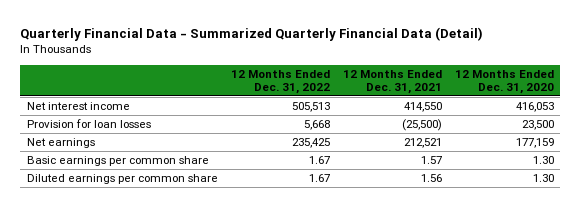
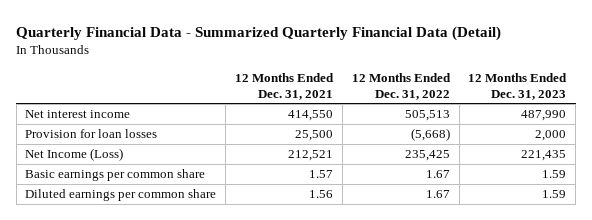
[454,69,554,95] 12 Months Ended Dec. 31, 2020 -> none
none -> [468,73,568,100] 12 Months Ended Dec. 31, 2023
[303,120,330,131] 5,668 -> [410,128,450,142] (5,668)
[401,119,442,132] (25,500) -> [295,130,334,142] 25,500
[26,138,95,149] Net earnings -> [25,148,124,162] Net Income (Loss)

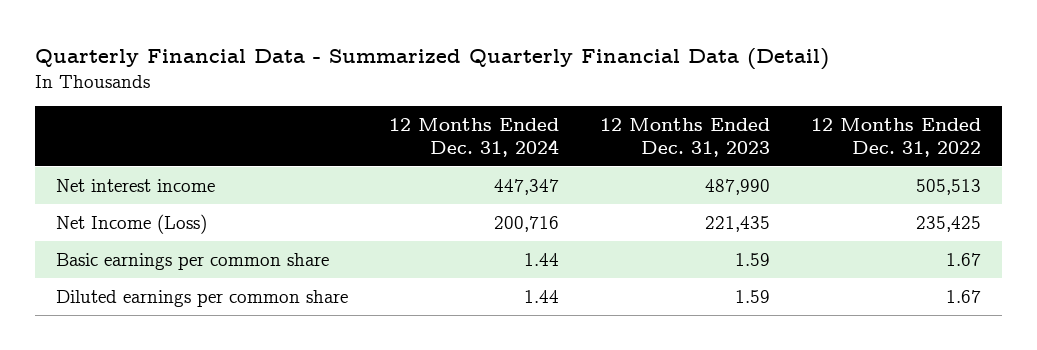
[235,73,335,100] 12 Months Ended Dec. 31, 2021 -> none
none -> [388,118,559,157] 12 Months Ended Dec. 31, 2024
[25,129,158,139] Provision for loan losses -> none

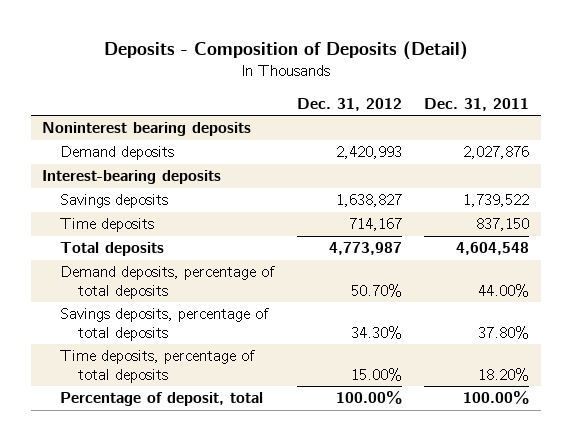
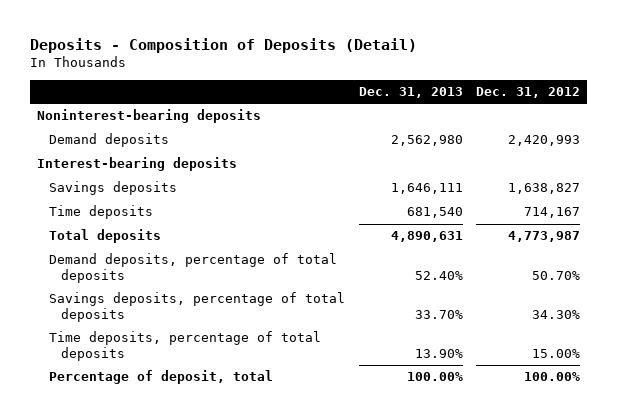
[424,97,530,111] Dec. 31, 2011 -> none
none -> [358,87,463,99] Dec. 31, 2013
[42,122,252,137] Noninterest bearing deposits -> [37,109,262,124] Noninterest-bearing deposits

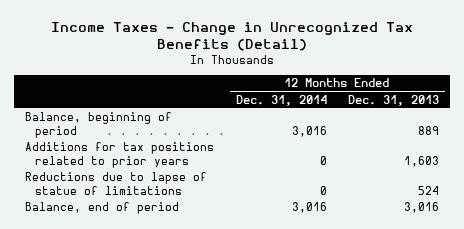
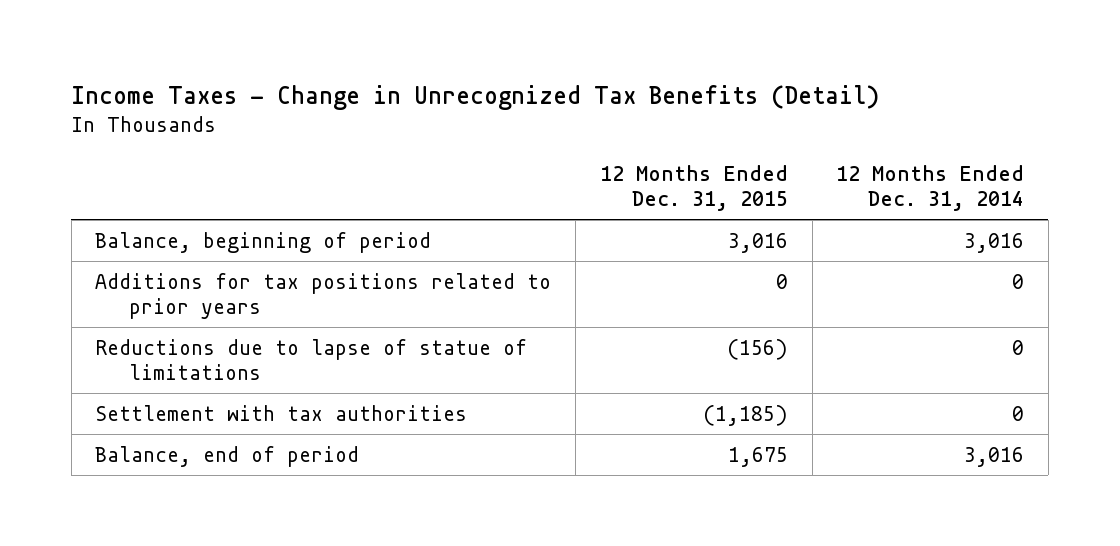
[348,94,440,106] Dec. 31, 2013 -> none
none -> [599,165,788,212] 12 Months Ended Dec. 31, 2015
none -> [95,404,468,421] Settlement with tax authorities

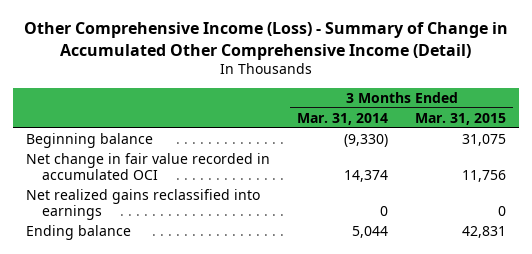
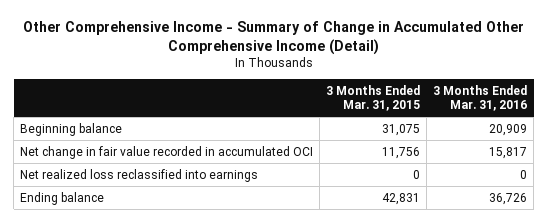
[24,22,509,60] Other Comprehensive Income (Loss) - Summary of Change in Accumulated Other Comprehensive Income (Detail) -> [22,21,524,56] Other Comprehensive Income - Summary of Change in Accumulated Other Comprehensive Income (Detail)
[297,112,389,125] Mar. 31, 2014 -> none
none -> [433,85,528,112] 3 Months Ended Mar. 31, 2016
[26,188,261,220] Net realized gains reclassified into earnings -> [20,168,259,182] Net realized loss reclassified into earnings

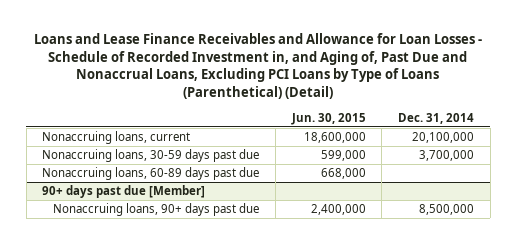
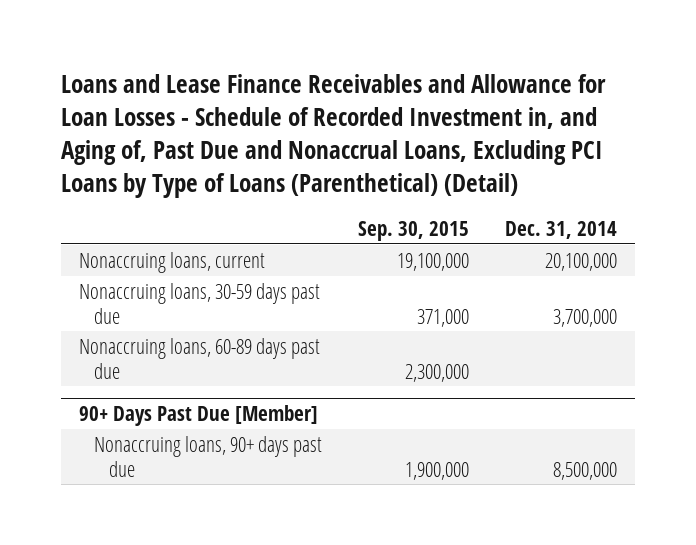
[290,112,366,125] Jun. 30, 2015 -> none
none -> [357,220,469,241] Sep. 30, 2015
[42,185,206,199] 90+ days past due [Member] -> [78,405,318,427] 90+ Days Past Due [Member]

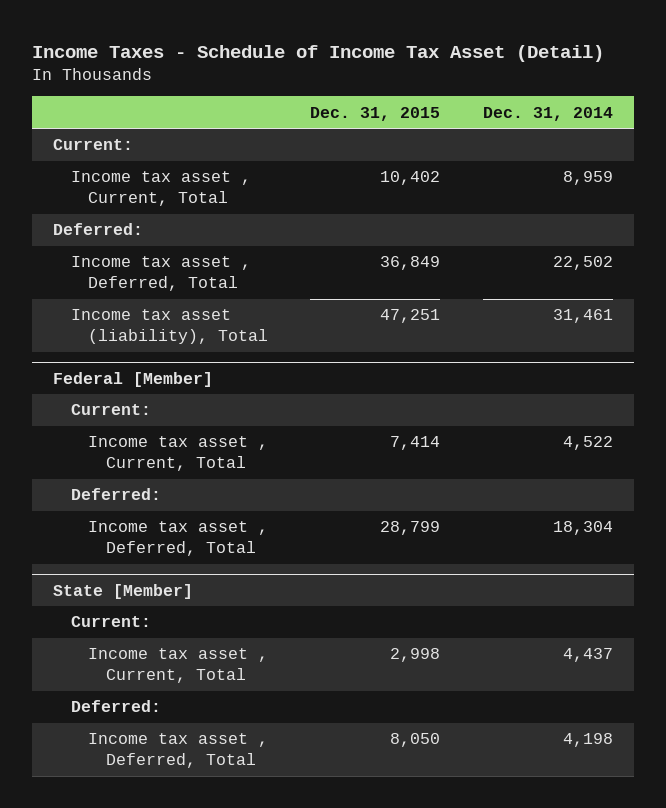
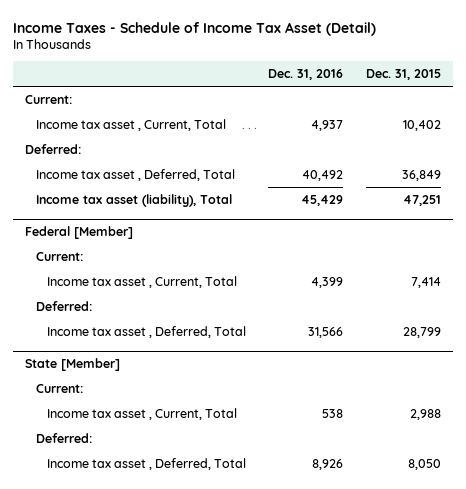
[482,106,613,121] Dec. 31, 2014 -> none
none -> [268,69,344,81] Dec. 31, 2016
[390,648,441,663] 2,998 -> [410,408,442,420] 2,988

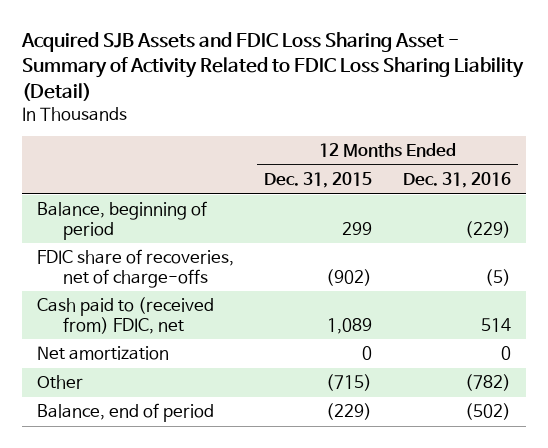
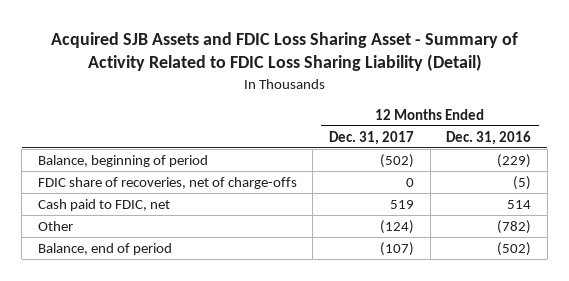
[264,172,373,189] Dec. 31, 2015 -> none
none -> [329,130,415,145] Dec. 31, 2017
[36,346,169,361] Net amortization -> none
[36,297,214,334] Cash paid to (received from) FDIC, net -> [37,198,170,211] Cash paid to FDIC, net

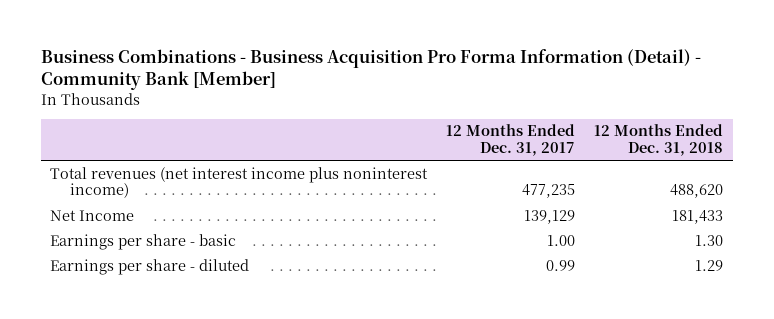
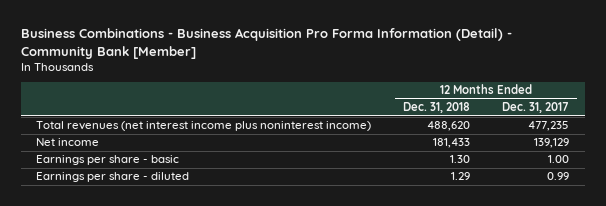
[50,209,135,221] Net Income -> [36,138,100,147] Net income

